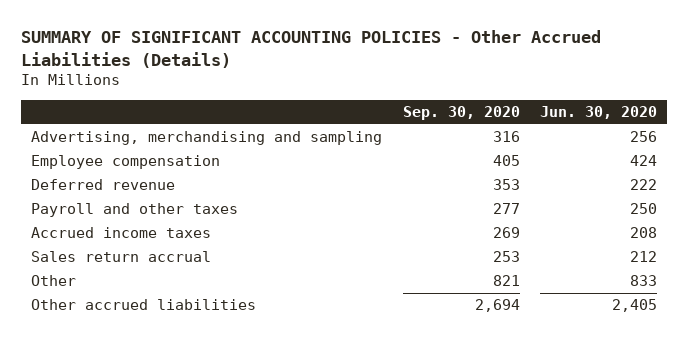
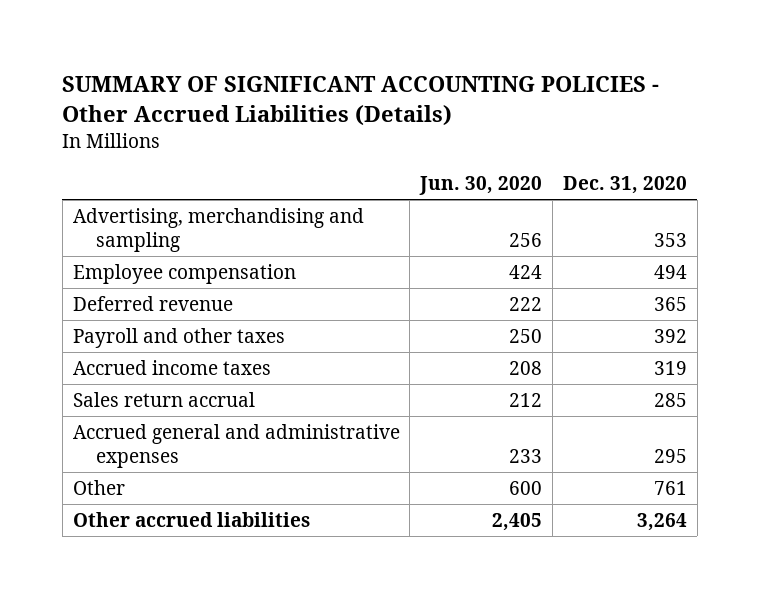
[402,105,520,120] Sep. 30, 2020 -> none
none -> [562,176,687,195] Dec. 31, 2020
none -> [72,423,400,469] Accrued general and administrative expenses
[630,275,658,287] 833 -> [509,480,543,495] 600

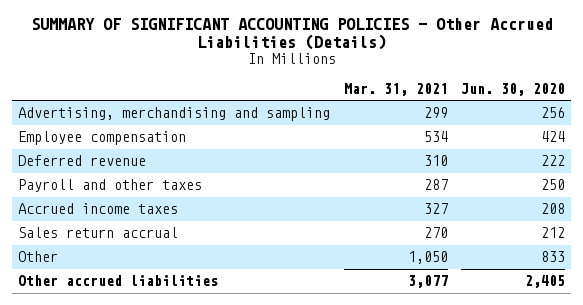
[562,176,687,195] Dec. 31, 2020 -> none
none -> [343,82,448,96] Mar. 31, 2021
[72,423,400,469] Accrued general and administrative expenses -> none
[509,480,543,495] 600 -> [540,251,565,263] 833

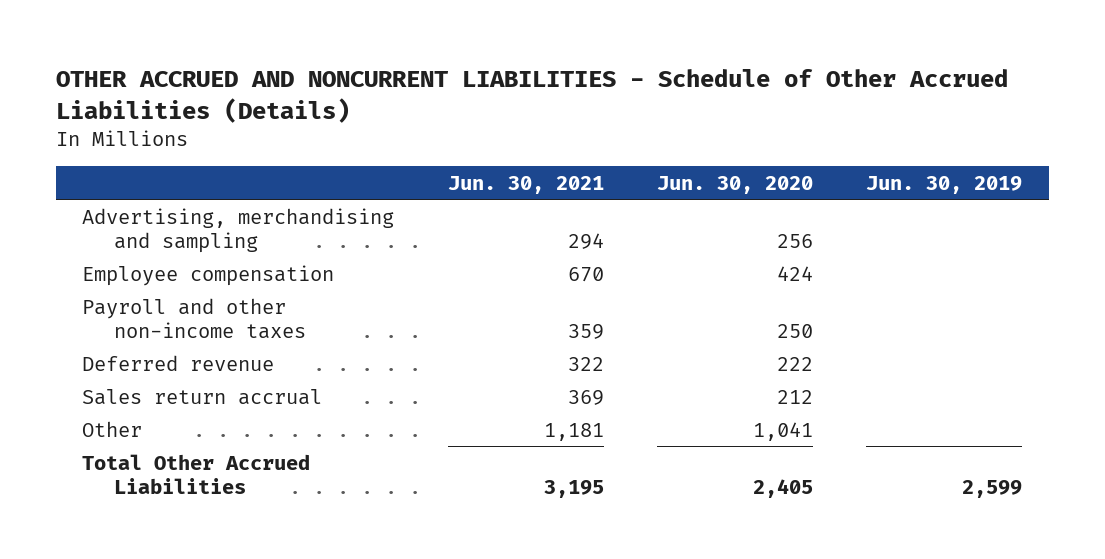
[30,18,553,51] SUMMARY OF SIGNIFICANT ACCOUNTING POLICIES - Other Accrued Liabilities (Details) -> [55,69,1008,123] OTHER ACCRUED AND NONCURRENT LIABILITIES - Schedule of Other Accrued Liabilities (Details)
[343,82,448,96] Mar. 31, 2021 -> none
none -> [447,175,604,194] Jun. 30, 2021
none -> [866,175,1023,194] Jun. 30, 2019
none -> [82,297,306,339] Payroll and other non-income taxes
[18,179,203,193] Payroll and other taxes -> none
[18,203,179,215] Accrued income taxes -> none
[540,251,565,263] 833 -> [752,421,813,441] 1,041
[18,275,219,287] Other accrued liabilities -> [82,453,311,494] Total Other Accrued Liabilities

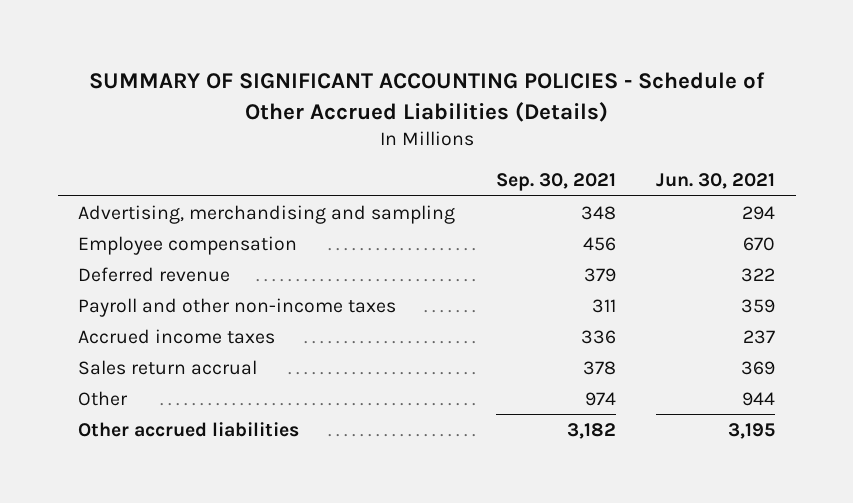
[55,69,1008,123] OTHER ACCRUED AND NONCURRENT LIABILITIES - Schedule of Other Accrued Liabilities (Details) -> [88,72,765,122] SUMMARY OF SIGNIFICANT ACCOUNTING POLICIES - Schedule of Other Accrued Liabilities (Details)
[656,175,813,194] Jun. 30, 2020 -> none
[866,175,1023,194] Jun. 30, 2019 -> none
none -> [495,173,616,192] Sep. 30, 2021
[82,297,306,339] Payroll and other non-income taxes -> [78,297,397,317] Payroll and other non-income taxes
none -> [78,328,276,344] Accrued income taxes
[543,422,604,441] 1,181 -> [742,391,776,406] 944
[82,453,311,494] Total Other Accrued Liabilities -> [78,421,300,437] Other accrued liabilities

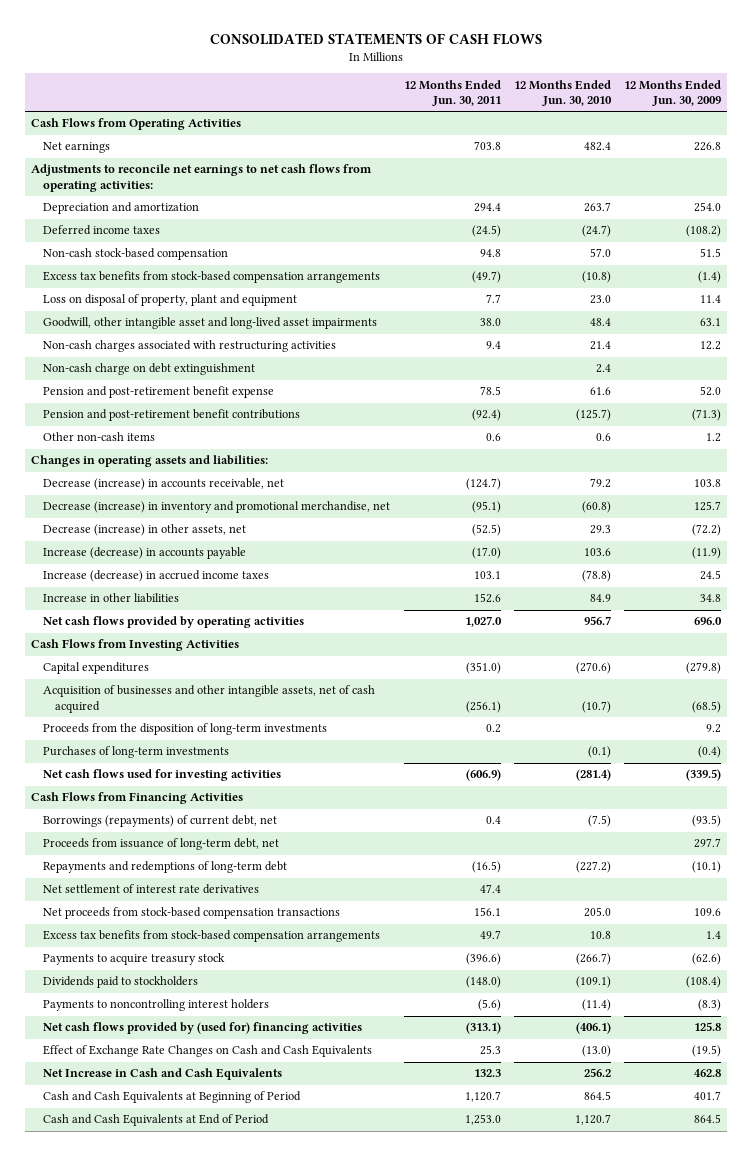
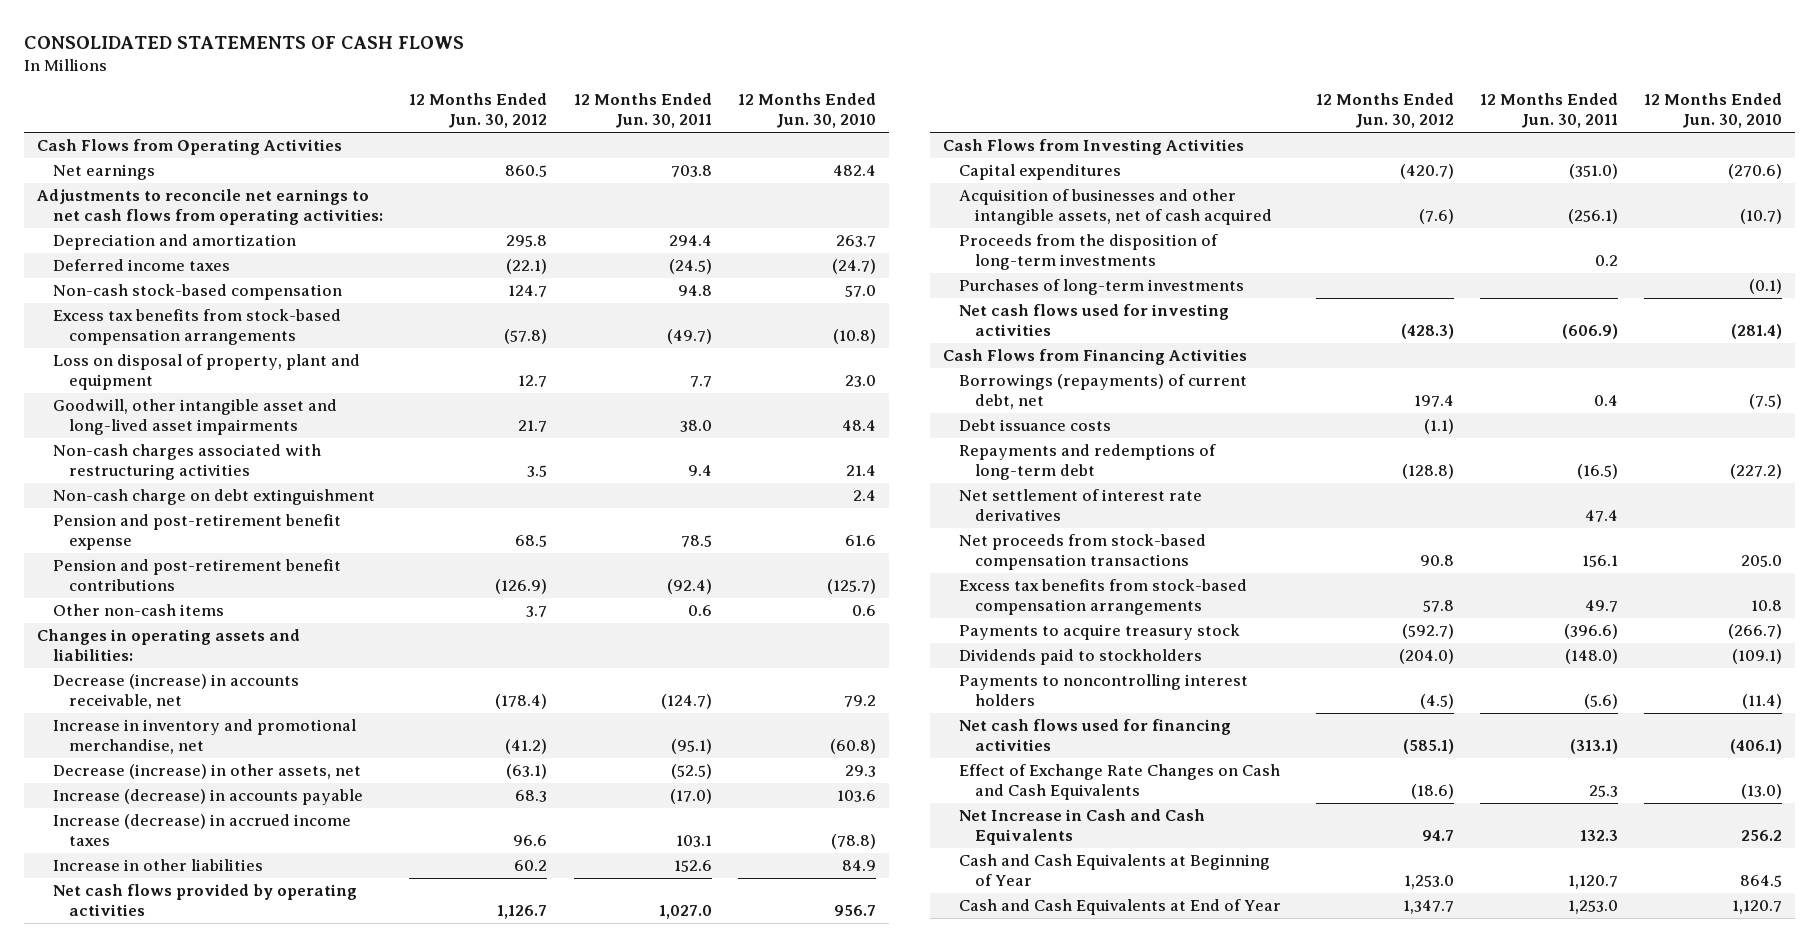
[623,79,721,107] 12 Months Ended Jun. 30, 2009 -> none
none -> [409,93,548,129] 12 Months Ended Jun. 30, 2012
[43,501,391,514] Decrease (increase) in inventory and promotional merchandise, net -> [53,718,357,755] Increase in inventory and promotional merchandise, net
[43,838,280,851] Proceeds from issuance of long-term debt, net -> none
none -> [959,418,1112,431] Debt issuance costs
[43,1022,363,1035] Net cash flows provided by (used for) financing activities -> [959,718,1232,752] Net cash flows used for financing activities
[43,1091,302,1104] Cash and Cash Equivalents at Beginning of Period -> [959,853,1271,887] Cash and Cash Equivalents at Beginning of Year
[43,1114,270,1127] Cash and Cash Equivalents at End of Period -> [959,898,1282,915] Cash and Cash Equivalents at End of Year

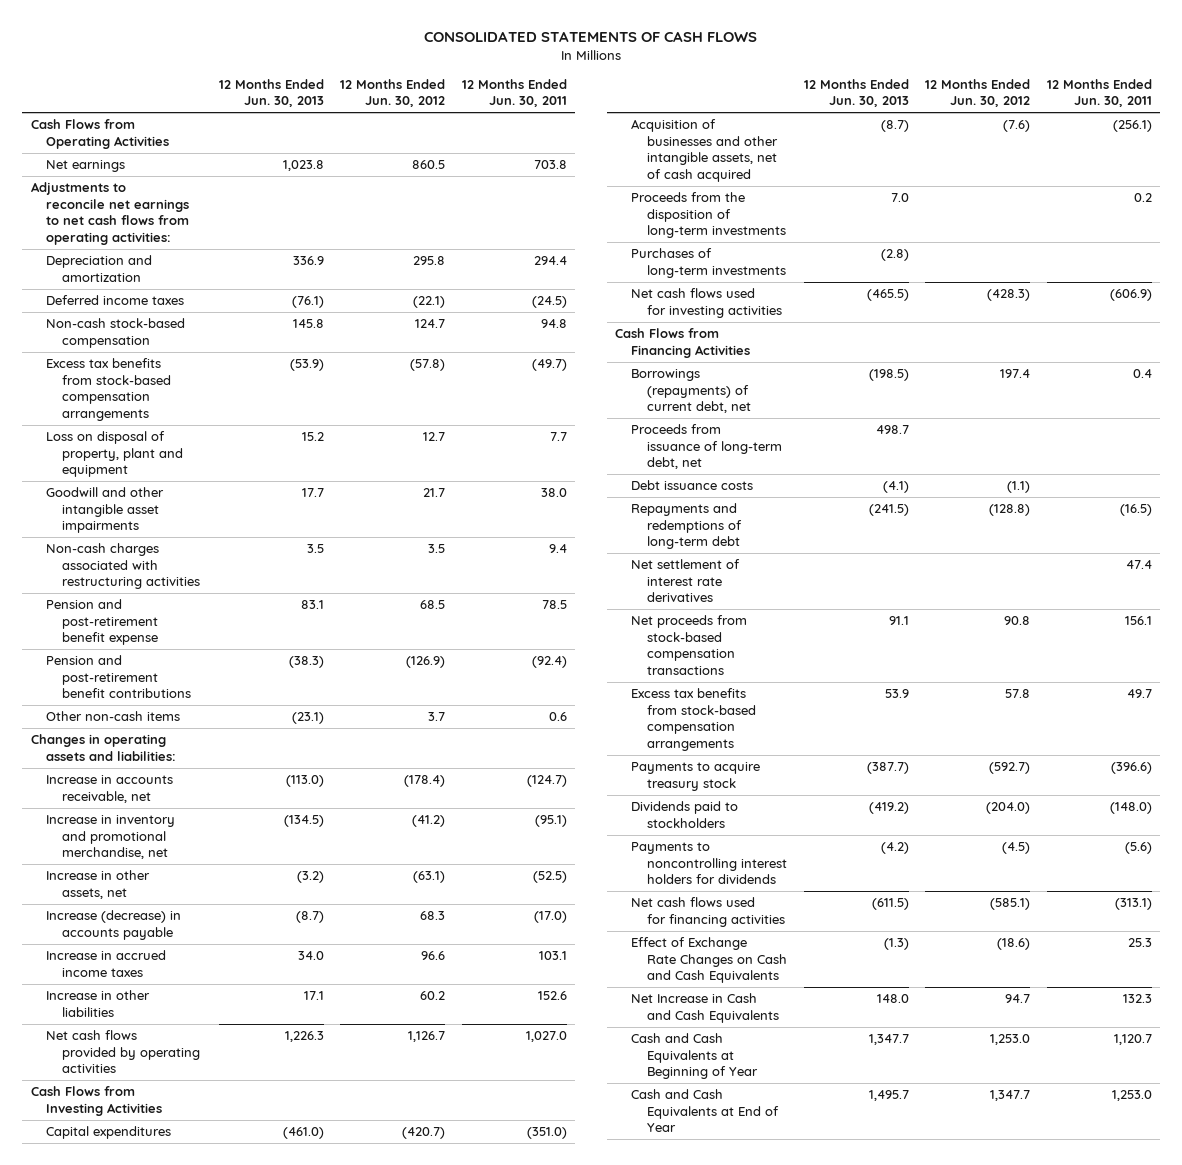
[738,93,877,129] 12 Months Ended Jun. 30, 2010 -> none
none -> [218,78,324,108] 12 Months Ended Jun. 30, 2013
[53,398,338,436] Goodwill, other intangible asset and long-lived asset impairments -> [46,487,165,534] Goodwill and other intangible asset impairments
[53,488,376,505] Non-cash charge on debt extinguishment -> none
[53,673,300,710] Decrease (increase) in accounts receivable, net -> [46,775,174,803] Increase in accounts receivable, net
[53,763,362,779] Decrease (increase) in other assets, net -> [46,870,151,899] Increase in other assets, net
[53,813,352,847] Increase (decrease) in accrued income taxes -> [46,950,167,977] Increase in accrued income taxes
none -> [631,424,783,470] Proceeds from issuance of long-term debt, net
[959,673,1249,707] Payments to noncontrolling interest holders -> [631,842,788,885] Payments to noncontrolling interest holders for dividends

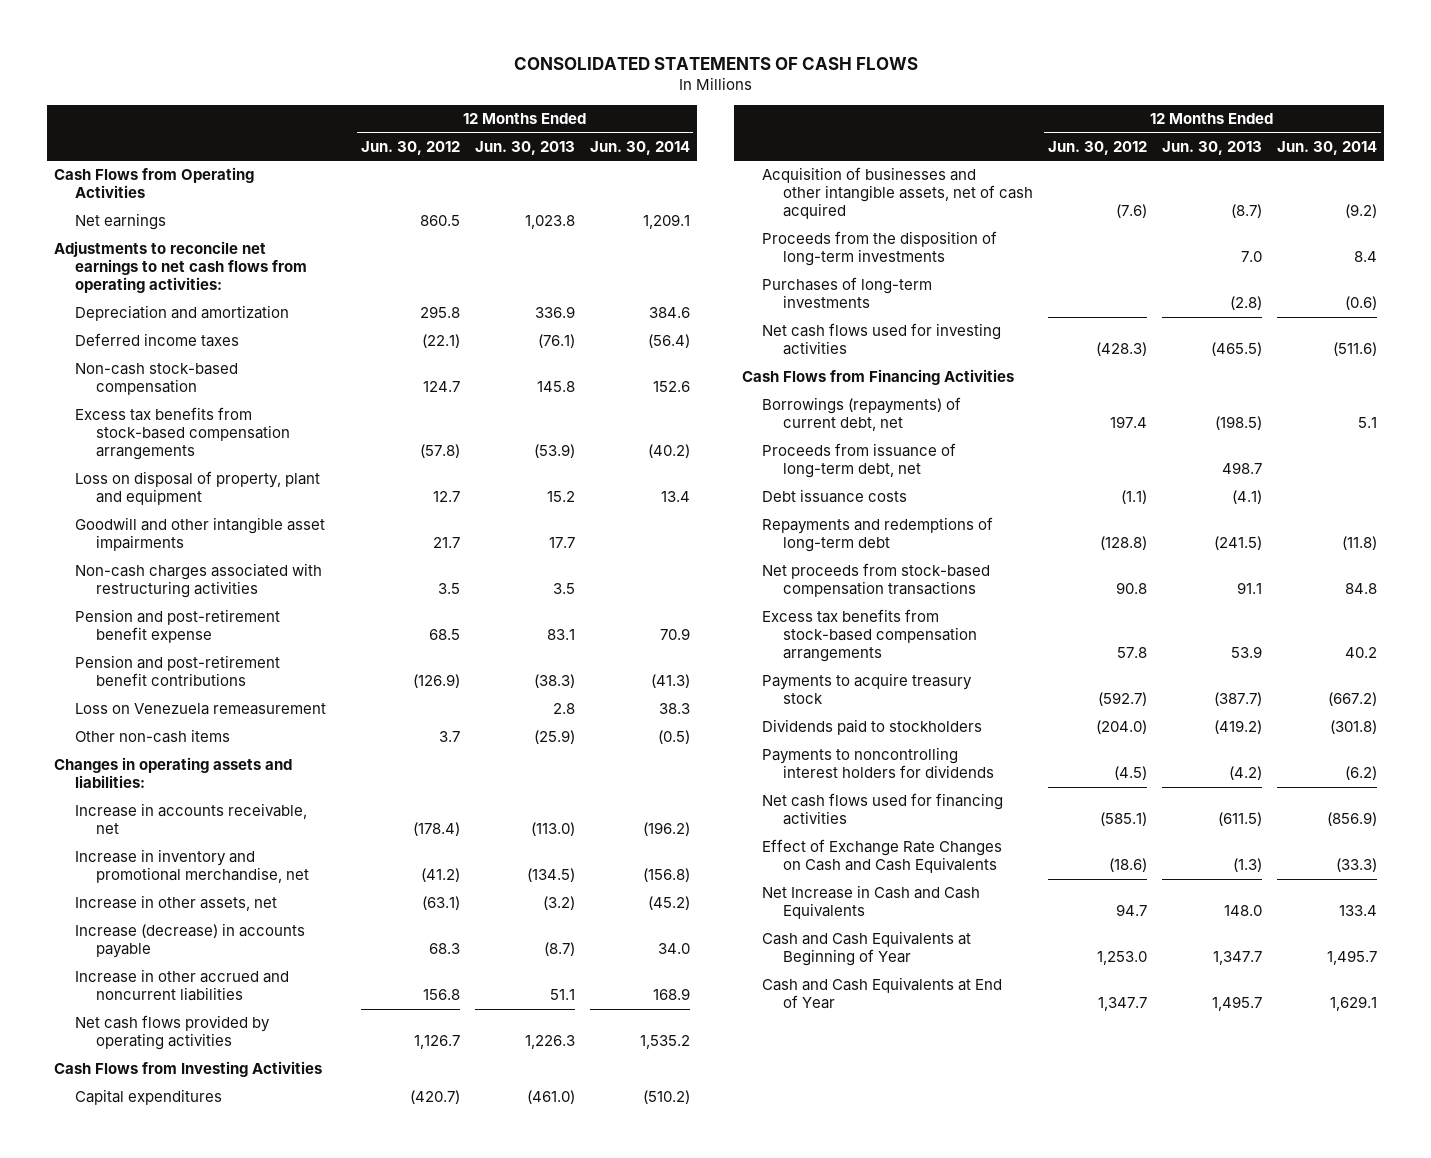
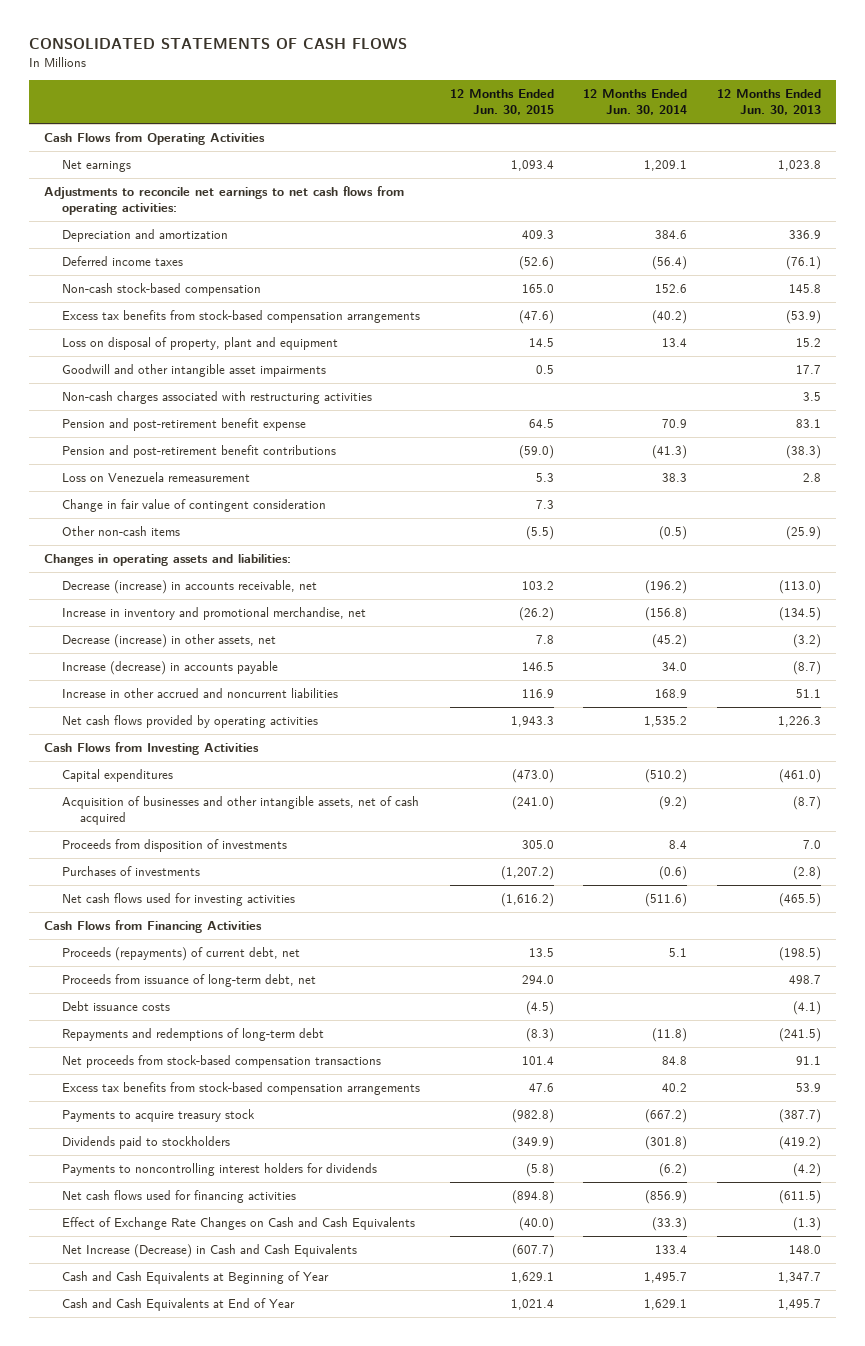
[360,140,460,155] Jun. 30, 2012 -> none
none -> [449,88,554,116] 12 Months Ended Jun. 30, 2015
none -> [61,498,326,512] Change in fair value of contingent consideration
[74,803,307,835] Increase in accounts receivable, net -> [61,579,317,594] Decrease (increase) in accounts receivable, net
[74,895,277,912] Increase in other assets, net -> [61,633,276,648] Decrease (increase) in other assets, net
[762,231,998,267] Proceeds from the disposition of long-term investments -> [61,838,287,852] Proceeds from disposition of investments
[762,277,933,309] Purchases of long-term investments -> [61,865,200,876] Purchases of investments
[762,397,962,432] Borrowings (repayments) of current debt, net -> [61,946,300,961] Proceeds (repayments) of current debt, net
[762,885,981,920] Net Increase in Cash and Cash Equivalents -> [61,1243,357,1258] Net Increase (Decrease) in Cash and Cash Equivalents

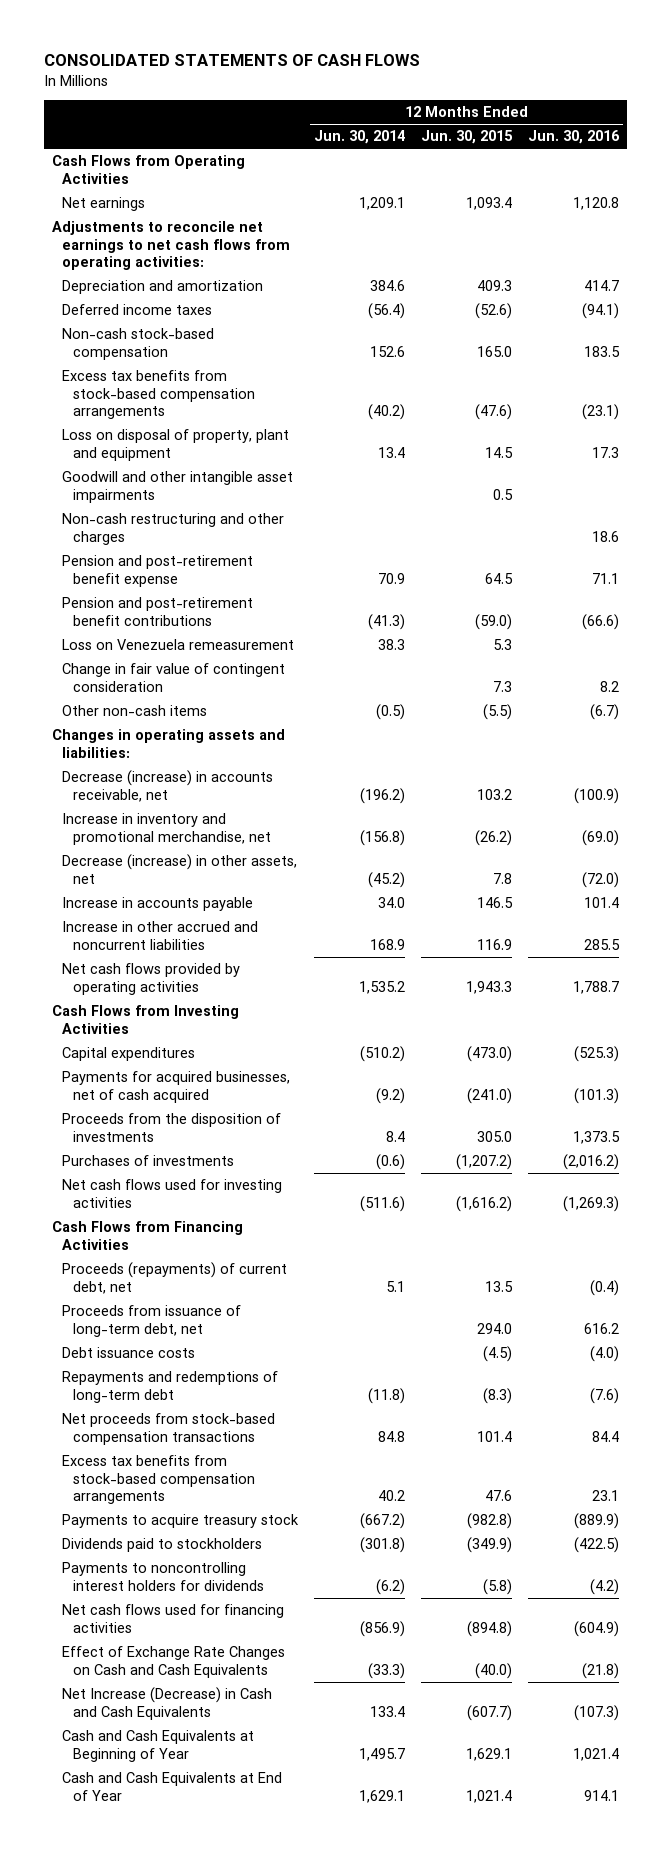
[716,88,821,116] 12 Months Ended Jun. 30, 2013 -> none
none -> [528,130,621,145] Jun. 30, 2016
[61,390,372,404] Non-cash charges associated with restructuring activities -> [62,513,285,545] Non-cash restructuring and other charges
[61,660,278,675] Increase (decrease) in accounts payable -> [62,897,254,912] Increase in accounts payable
[61,795,419,826] Acquisition of businesses and other intangible assets, net of cash acquired -> [62,1071,291,1103] Payments for acquired businesses, net of cash acquired
[61,838,287,852] Proceeds from disposition of investments -> [62,1113,282,1142] Proceeds from the disposition of investments

